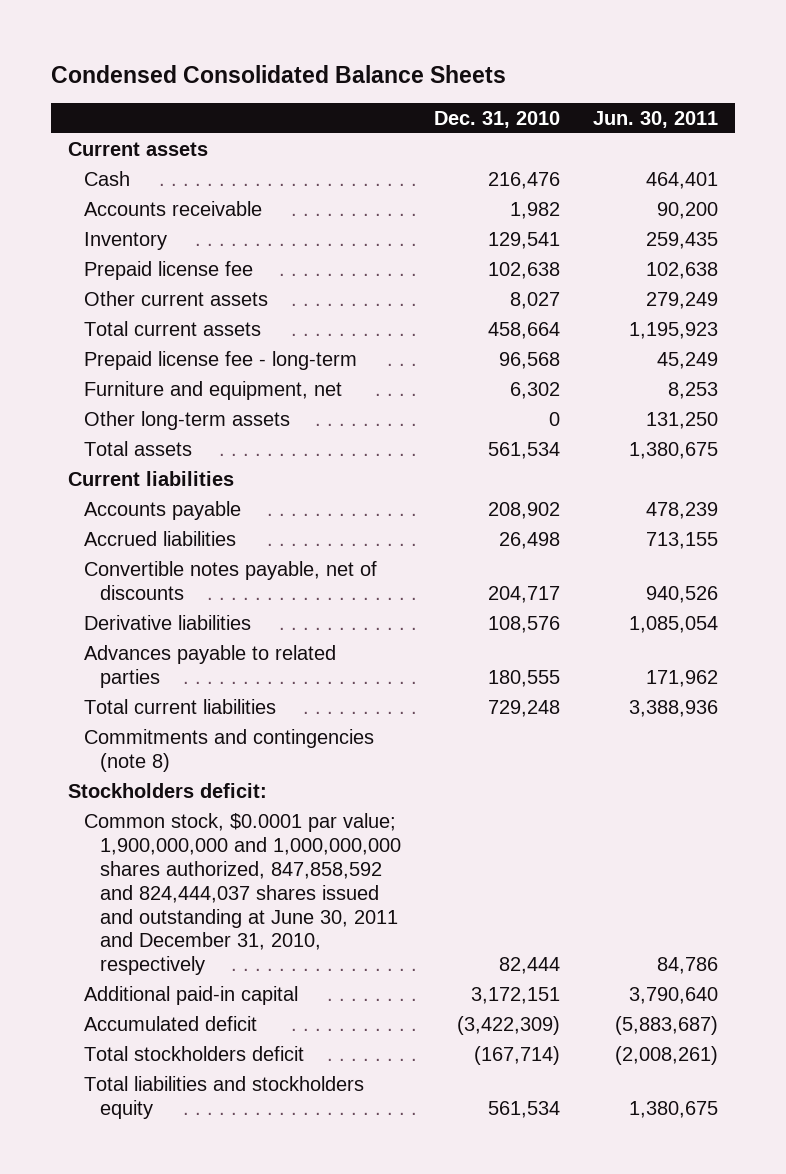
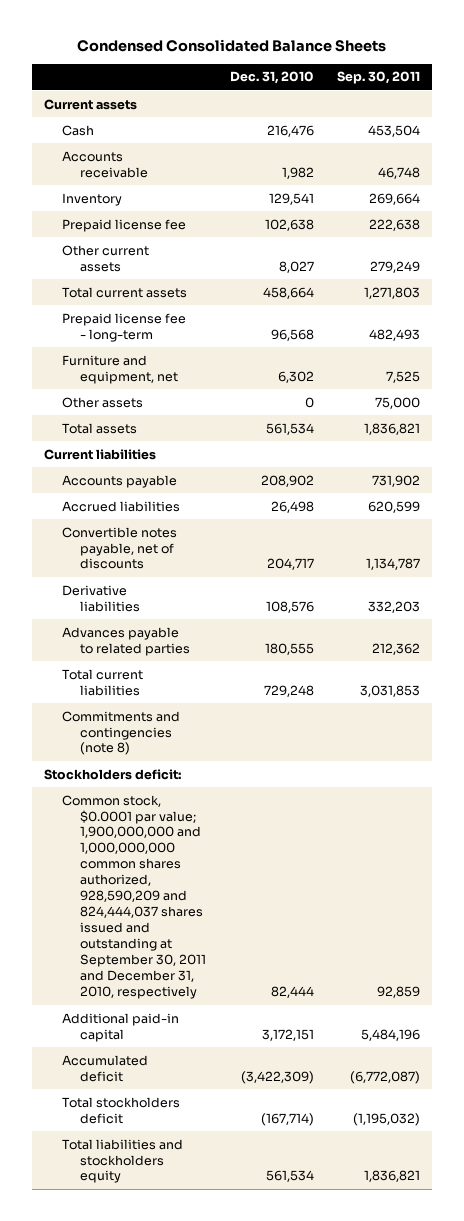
[593,110,719,128] Jun. 30, 2011 -> none
none -> [337,71,421,85] Sep. 30, 2011
[83,410,290,430] Other long-term assets -> [61,396,143,408] Other assets
[83,812,401,976] Common stock, $0.0001 par value; 1,900,000,000 and 1,000,000,000 shares authorized, 847,858,592 and 824,444,037 shares issued and outstanding at June 30, 2011 and December 31, 2010, respectively -> [61,794,207,1000] Common stock, $0.0001 par value; 1,900,000,000 and 1,000,000,000 common shares authorized, 928,590,209 and 824,444,037 shares issued and outstanding at September 30, 2011 and December 31, 2010, respectively

